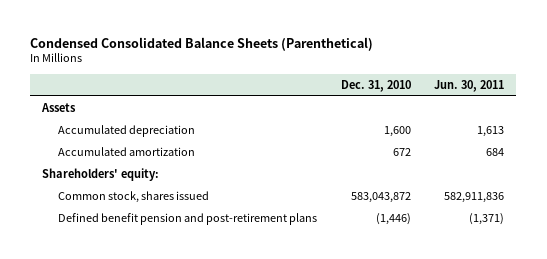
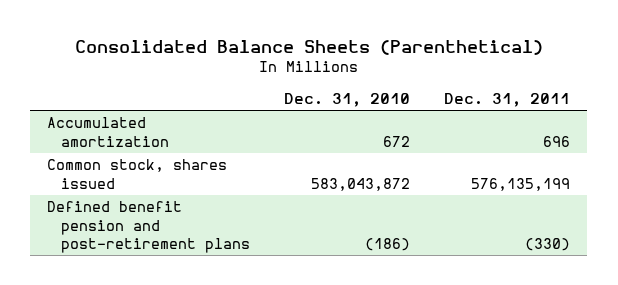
[30,36,374,51] Condensed Consolidated Balance Sheets (Parenthetical) -> [74,39,543,55] Consolidated Balance Sheets (Parenthetical)
[434,79,505,92] Jun. 30, 2011 -> none
none -> [444,92,571,107] Dec. 31, 2011
[41,103,77,113] Assets -> none
[57,125,195,138] Accumulated depreciation -> none
[42,168,160,182] Shareholders' equity: -> none
[375,213,411,226] (1,446) -> [365,238,411,252] (186)

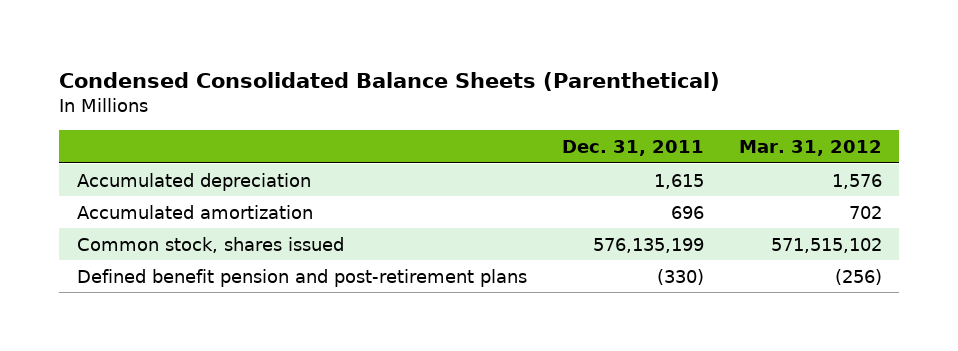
[74,39,543,55] Consolidated Balance Sheets (Parenthetical) -> [59,71,721,91] Condensed Consolidated Balance Sheets (Parenthetical)
[284,92,411,107] Dec. 31, 2010 -> none
none -> [738,140,882,157] Mar. 31, 2012
none -> [76,172,311,191] Accumulated depreciation

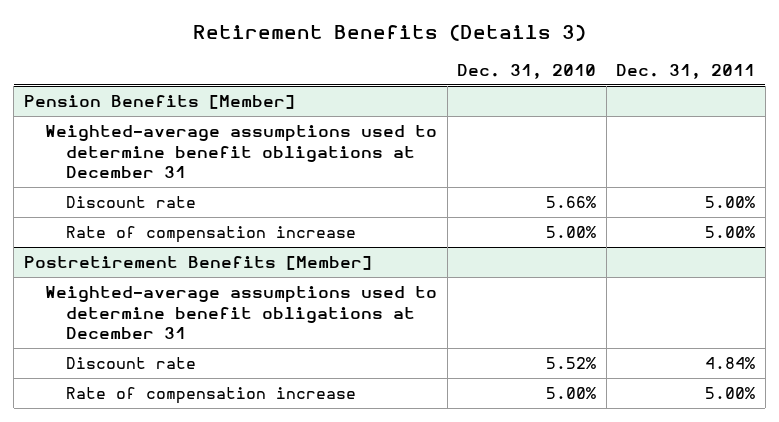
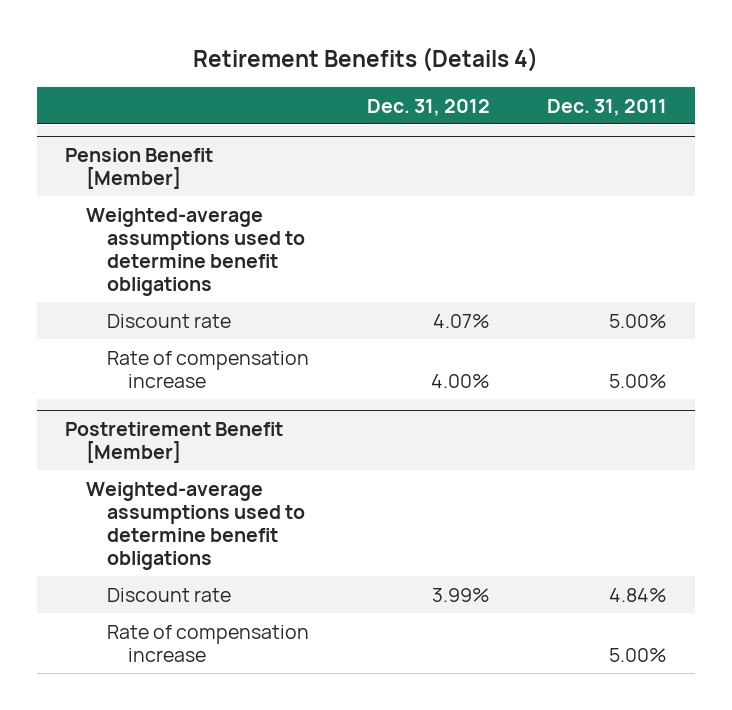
[192,23,586,41] Retirement Benefits (Details 3) -> [193,47,539,73] Retirement Benefits (Details 4)
[457,63,597,79] Dec. 31, 2010 -> none
none -> [366,98,490,116] Dec. 31, 2012
[23,95,295,110] Pension Benefits [Member] -> [65,148,214,190] Pension Benefit [Member]
[45,125,438,178] Weighted-average assumptions used to determine benefit obligations at December 31 -> [86,207,306,297] Weighted-average assumptions used to determine benefit obligations
[23,256,372,271] Postretirement Benefits [Member] -> [65,422,284,464] Postretirement Benefit [Member]
[45,286,438,339] Weighted-average assumptions used to determine benefit obligations at December 31 -> [86,481,306,571] Weighted-average assumptions used to determine benefit obligations

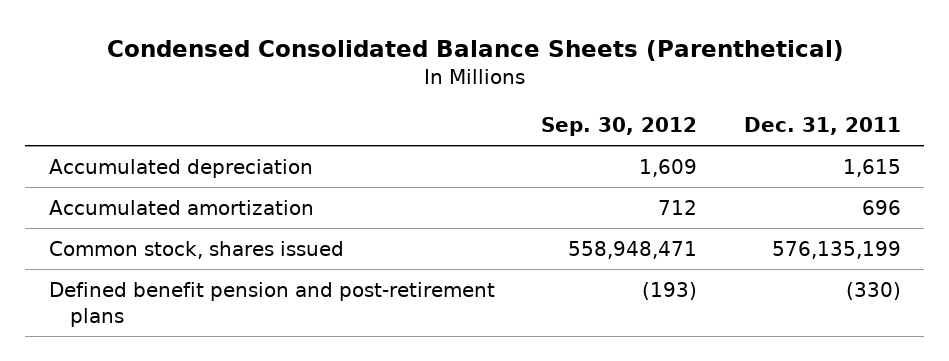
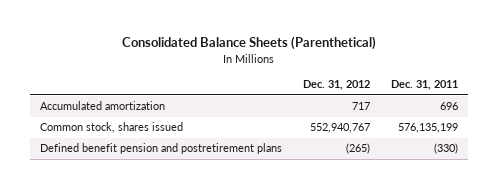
[106,39,844,61] Condensed Consolidated Balance Sheets (Parenthetical) -> [122,36,377,51] Consolidated Balance Sheets (Parenthetical)
[541,116,698,136] Sep. 30, 2012 -> none
none -> [303,80,371,91] Dec. 31, 2012
[48,159,313,179] Accumulated depreciation -> none
[48,282,495,327] Defined benefit pension and post-retirement plans -> [40,143,283,155] Defined benefit pension and postretirement plans

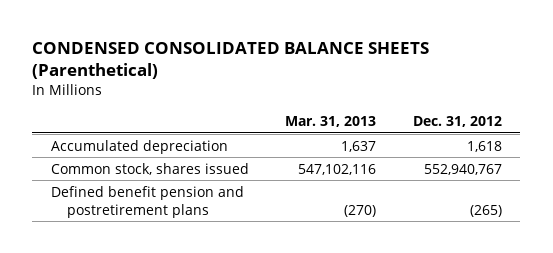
[122,36,377,51] Consolidated Balance Sheets (Parenthetical) -> [32,42,430,80] CONDENSED CONSOLIDATED BALANCE SHEETS (Parenthetical)
[390,80,458,91] Dec. 31, 2011 -> none
none -> [285,116,377,128] Mar. 31, 2013
[40,101,166,111] Accumulated amortization -> none
none -> [50,139,228,154] Accumulated depreciation

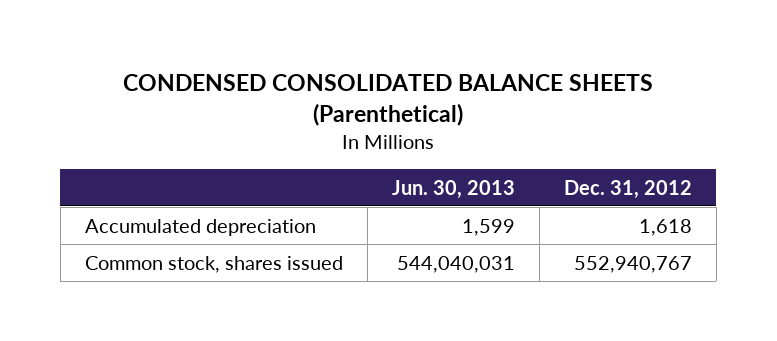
[285,116,377,128] Mar. 31, 2013 -> none
none -> [391,179,515,199] Jun. 30, 2013
[50,185,244,218] Defined benefit pension and postretirement plans -> none

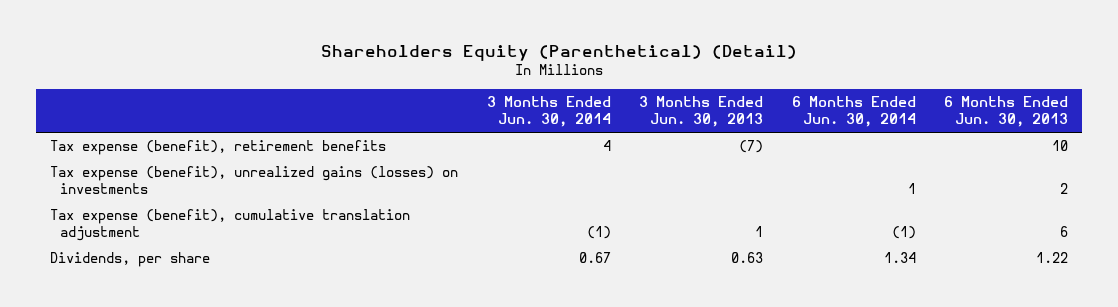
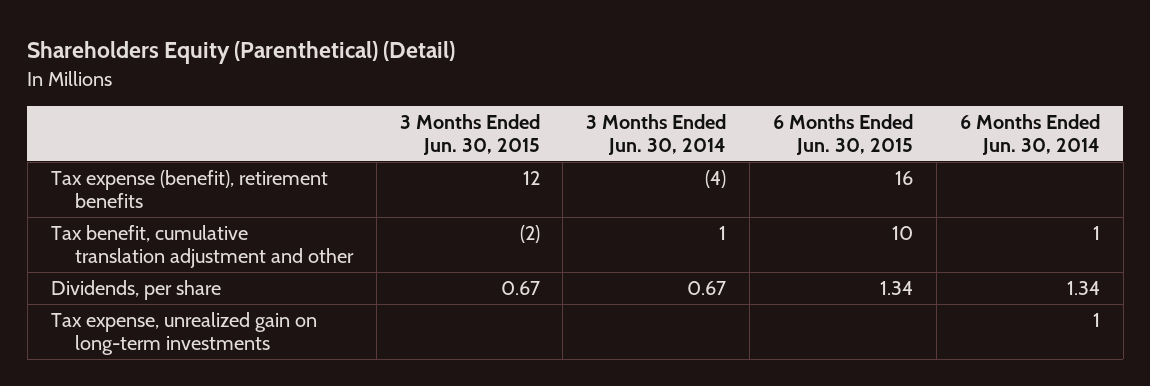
[639,96,764,128] 3 Months Ended Jun. 30, 2013 -> none
[944,96,1069,128] 6 Months Ended Jun. 30, 2013 -> none
none -> [399,113,540,156] 3 Months Ended Jun. 30, 2015
none -> [773,113,914,156] 6 Months Ended Jun. 30, 2015
[50,166,459,195] Tax expense (benefit), unrealized gains (losses) on investments -> none
[602,140,611,152] 4 -> [705,169,727,188] (4)
[50,209,411,242] Tax expense (benefit), cumulative translation adjustment -> [50,224,354,269] Tax benefit, cumulative translation adjustment and other
[586,226,611,240] (1) -> [719,225,727,240] 1
[891,226,916,240] (1) -> [1092,225,1100,240] 1
none -> [50,311,317,356] Tax expense, unrealized gain on long-term investments

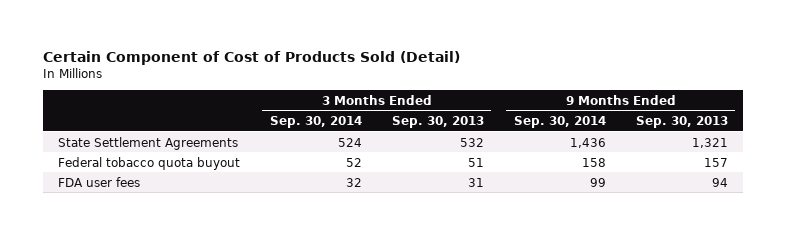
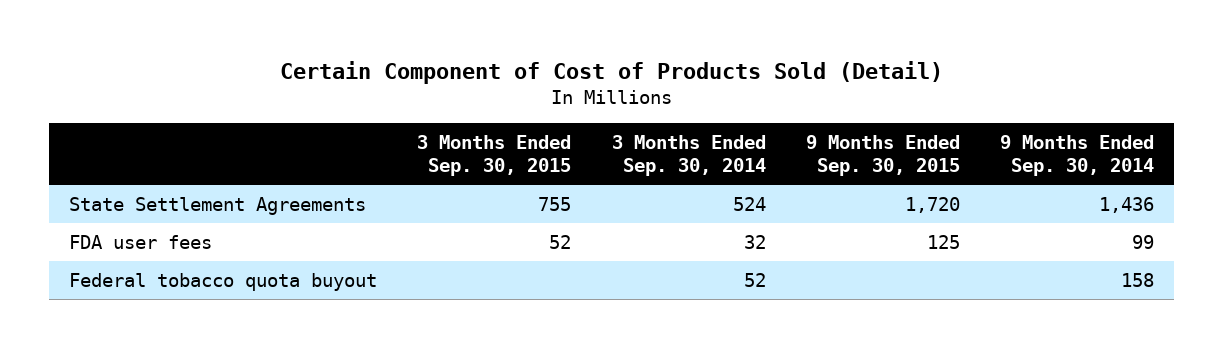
[391,116,484,129] Sep. 30, 2013 -> none
[635,116,728,129] Sep. 30, 2013 -> none
none -> [417,135,572,177] 3 Months Ended Sep. 30, 2015
none -> [805,135,960,177] 9 Months Ended Sep. 30, 2015
[57,156,240,170] Federal tobacco quota buyout -> [69,272,378,291] Federal tobacco quota buyout

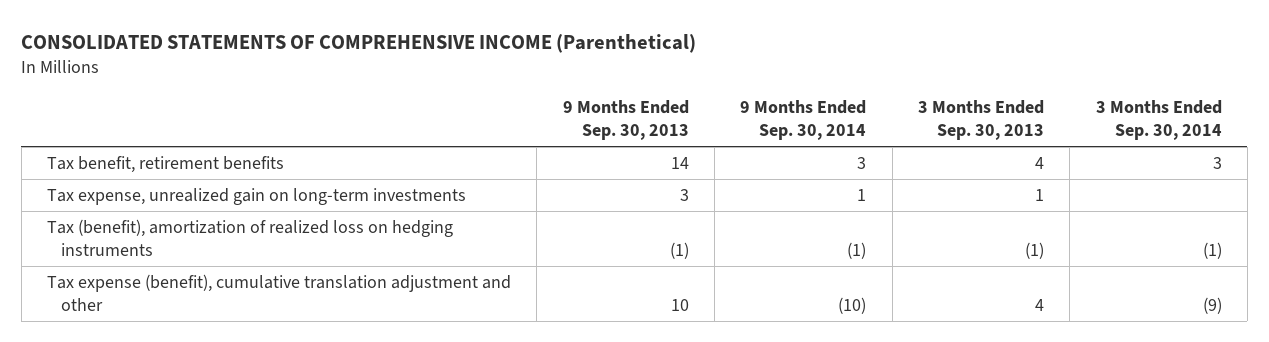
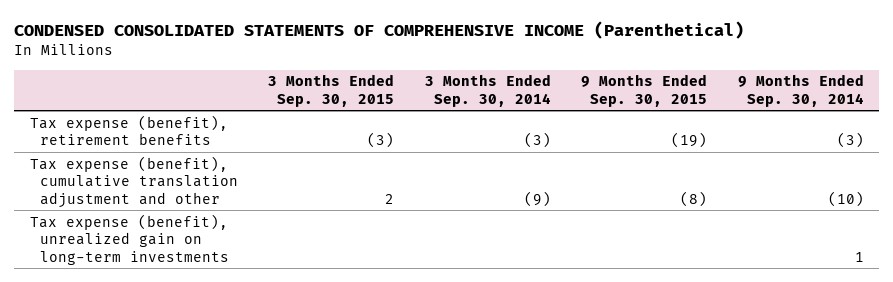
[21,34,697,54] CONSOLIDATED STATEMENTS OF COMPREHENSIVE INCOME (Parenthetical) -> [14,21,745,40] CONDENSED CONSOLIDATED STATEMENTS OF COMPREHENSIVE INCOME (Parenthetical)
[562,100,689,141] 9 Months Ended Sep. 30, 2013 -> none
[918,100,1045,141] 3 Months Ended Sep. 30, 2013 -> none
none -> [268,74,395,107] 3 Months Ended Sep. 30, 2015
none -> [581,74,708,107] 9 Months Ended Sep. 30, 2015
[47,187,467,205] Tax expense, unrealized gain on long-term investments -> none
[47,218,454,256] Tax (benefit), amortization of realized loss on hedging instruments -> none
[47,155,285,173] Tax benefit, retirement benefits -> [29,114,228,146] Tax expense (benefit), retirement benefits
[857,156,867,169] 3 -> [836,132,864,149] (3)
[1212,156,1222,169] 3 -> [523,132,551,149] (3)
none -> [29,213,230,265] Tax expense (benefit), unrealized gain on long-term investments

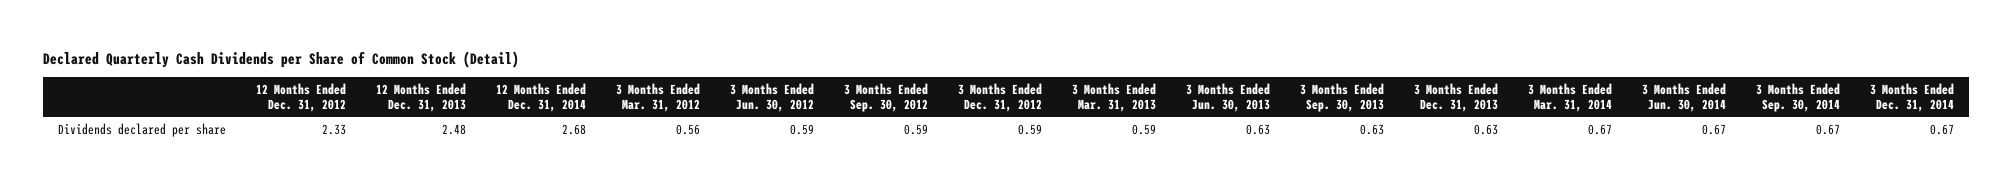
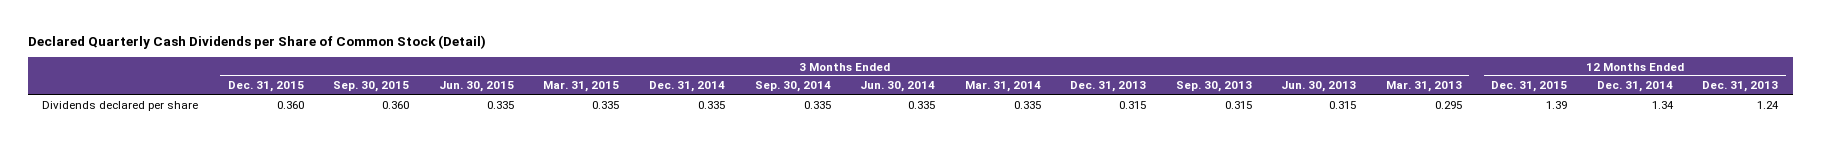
[256,82,347,112] 12 Months Ended Dec. 31, 2012 -> none
[616,82,701,112] 3 Months Ended Mar. 31, 2012 -> none
[730,82,815,112] 3 Months Ended Jun. 30, 2012 -> none
[844,82,929,112] 3 Months Ended Sep. 30, 2012 -> none
[958,82,1043,112] 3 Months Ended Dec. 31, 2012 -> none
none -> [227,81,304,93] Dec. 31, 2015
none -> [333,81,410,93] Sep. 30, 2015
none -> [438,81,514,93] Jun. 30, 2015
none -> [543,81,620,93] Mar. 31, 2015
none -> [1491,81,1568,93] Dec. 31, 2015
[442,123,467,135] 2.48 -> [1757,101,1780,110] 1.24
[562,123,587,135] 2.68 -> [1651,101,1674,110] 1.34
[1132,123,1157,135] 0.59 -> [1434,101,1462,110] 0.295
[1245,123,1270,135] 0.63 -> [1329,101,1357,110] 0.315
[1359,123,1384,135] 0.63 -> [1224,101,1252,110] 0.315
[1473,123,1498,135] 0.63 -> [1119,101,1147,110] 0.315
[1587,123,1612,135] 0.67 -> [1013,101,1041,110] 0.335
[1701,123,1726,135] 0.67 -> [908,101,936,110] 0.335
[1815,123,1840,135] 0.67 -> [803,101,831,110] 0.335
[1929,123,1954,135] 0.67 -> [697,101,725,110] 0.335

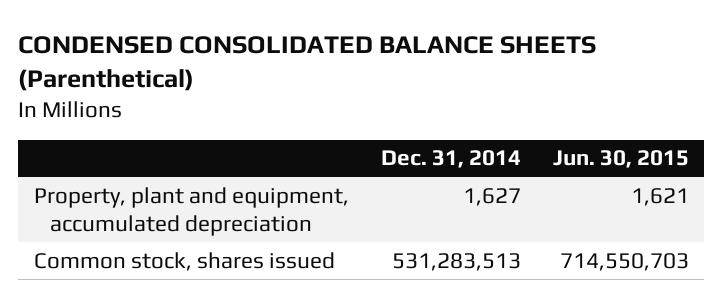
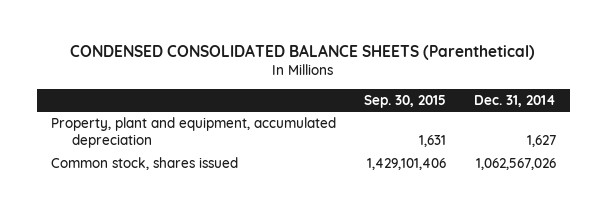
[552,150,689,169] Jun. 30, 2015 -> none
none -> [363,94,446,108] Sep. 30, 2015
[391,252,521,271] 531,283,513 -> [475,158,556,171] 1,062,567,026

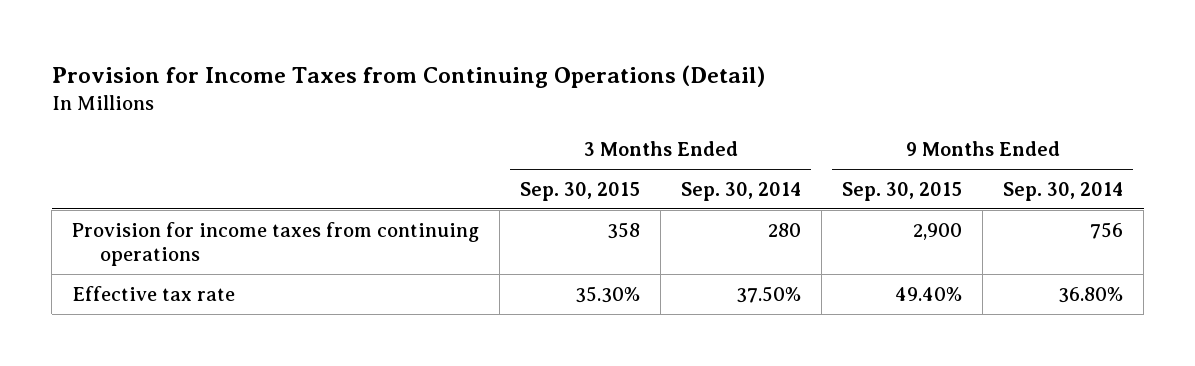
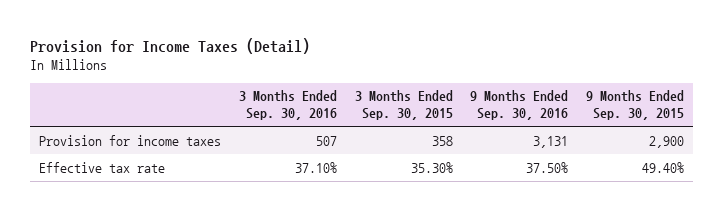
[51,64,765,88] Provision for Income Taxes from Continuing Operations (Detail) -> [30,38,311,55] Provision for Income Taxes (Detail)
[681,182,802,202] Sep. 30, 2014 -> none
[1003,182,1124,202] Sep. 30, 2014 -> none
none -> [238,90,337,121] 3 Months Ended Sep. 30, 2016
none -> [470,90,569,121] 9 Months Ended Sep. 30, 2016
[72,221,480,267] Provision for income taxes from continuing operations -> [39,134,222,146] Provision for income taxes

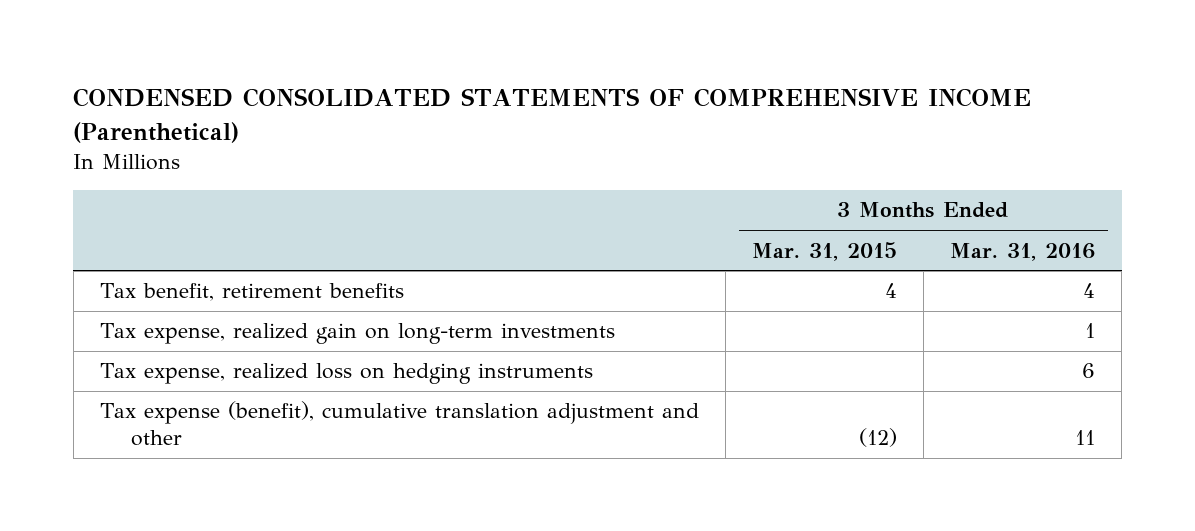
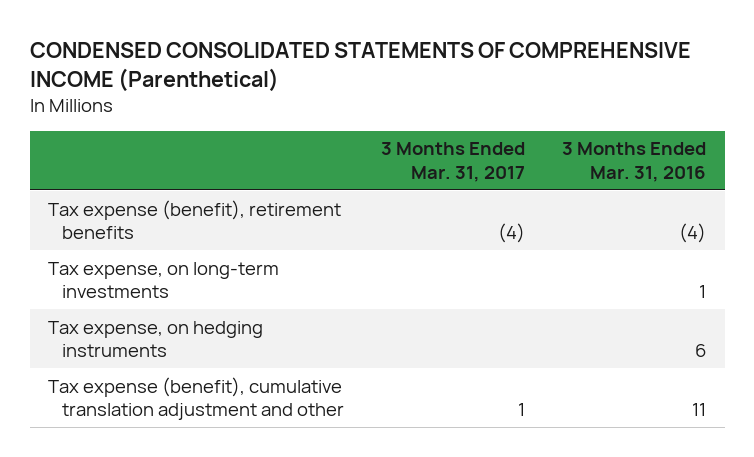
[751,241,897,261] Mar. 31, 2015 -> none
none -> [380,142,525,182] 3 Months Ended Mar. 31, 2017
[99,283,404,302] Tax benefit, retirement benefits -> [48,199,342,239] Tax expense (benefit), retirement benefits
[1083,283,1096,299] 4 -> [679,222,707,243] (4)
[99,323,615,345] Tax expense, realized gain on long-term investments -> [48,261,280,298] Tax expense, on long-term investments
[99,363,593,385] Tax expense, realized loss on hedging instruments -> [48,320,264,357] Tax expense, on hedging instruments

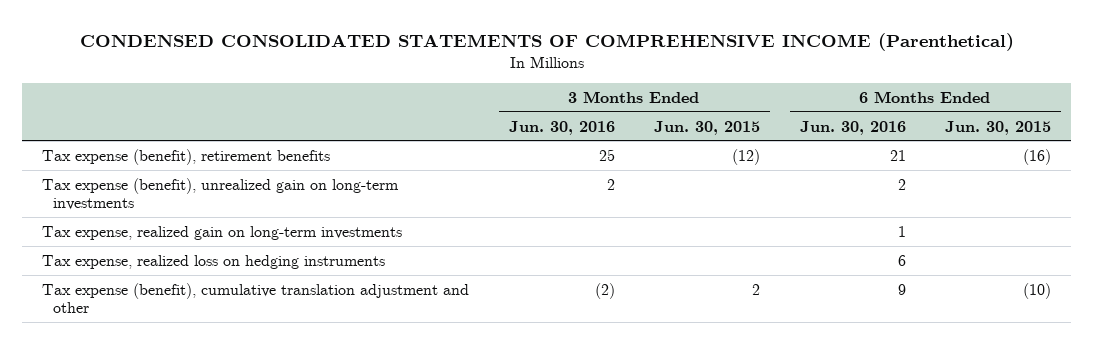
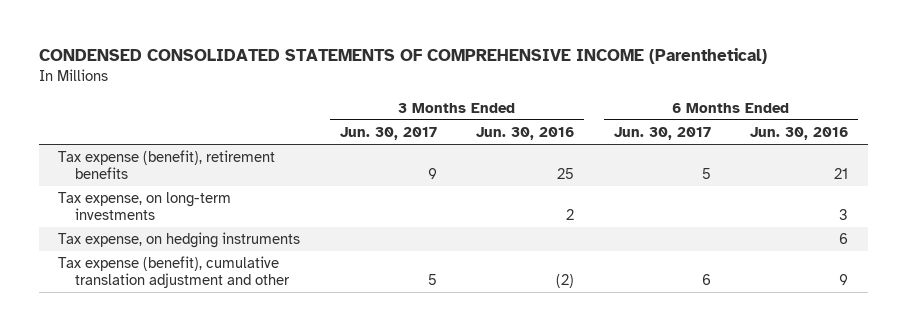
[654,120,761,135] Jun. 30, 2015 -> none
[945,120,1052,135] Jun. 30, 2015 -> none
none -> [339,127,437,141] Jun. 30, 2017
none -> [613,127,711,141] Jun. 30, 2017
[42,225,403,240] Tax expense, realized gain on long-term investments -> none
[42,177,400,210] Tax expense (benefit), unrealized gain on long-term investments -> [58,192,232,220] Tax expense, on long-term investments
[897,178,906,190] 2 -> [839,208,849,220] 3
[42,254,386,269] Tax expense, realized loss on hedging instruments -> [58,232,301,249] Tax expense, on hedging instruments

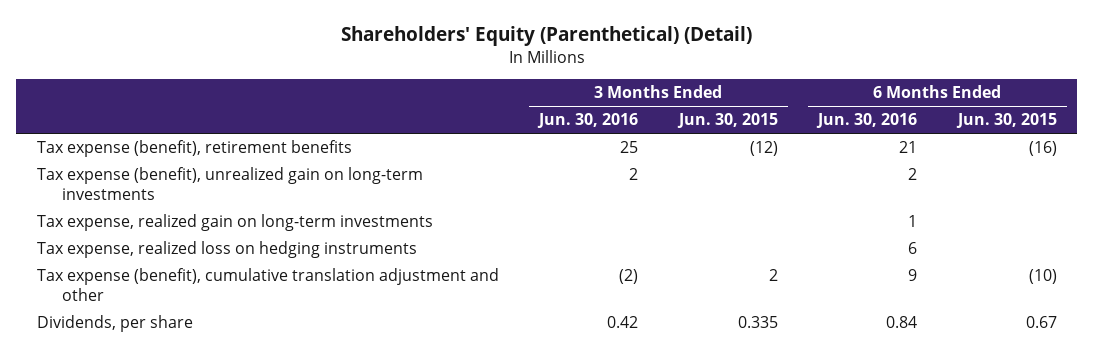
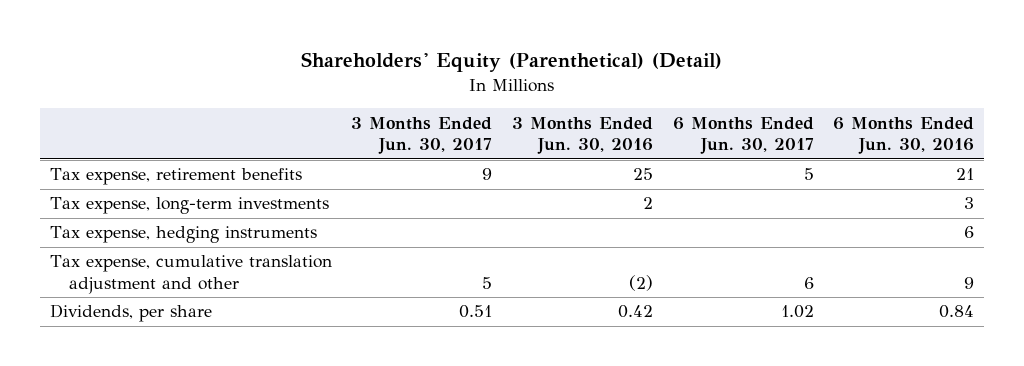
[676,113,778,129] Jun. 30, 2015 -> none
[955,113,1057,129] Jun. 30, 2015 -> none
none -> [351,116,493,155] 3 Months Ended Jun. 30, 2017
none -> [672,116,814,155] 6 Months Ended Jun. 30, 2017
[36,214,433,232] Tax expense, realized gain on long-term investments -> none
[36,140,352,158] Tax expense (benefit), retirement benefits -> [49,168,302,186] Tax expense, retirement benefits
[36,167,423,201] Tax expense (benefit), unrealized gain on long-term investments -> [49,197,329,215] Tax expense, long-term investments
[908,168,918,181] 2 -> [964,197,975,210] 3
[36,241,417,259] Tax expense, realized loss on hedging instruments -> [49,226,317,244] Tax expense, hedging instruments
[36,268,499,302] Tax expense (benefit), cumulative translation adjustment and other -> [49,255,332,294] Tax expense, cumulative translation adjustment and other

